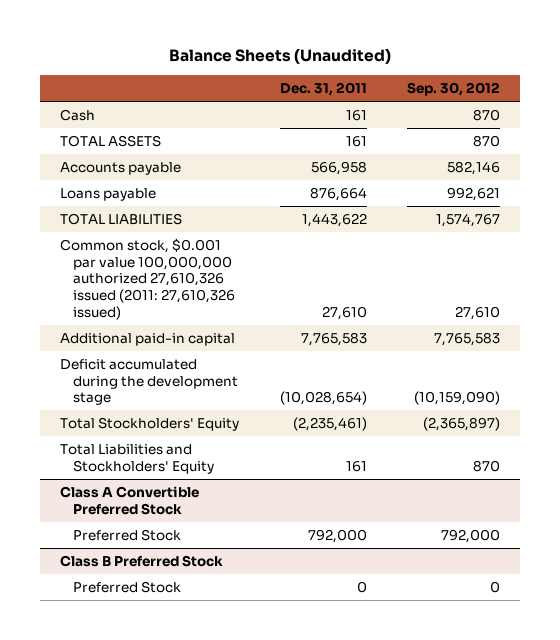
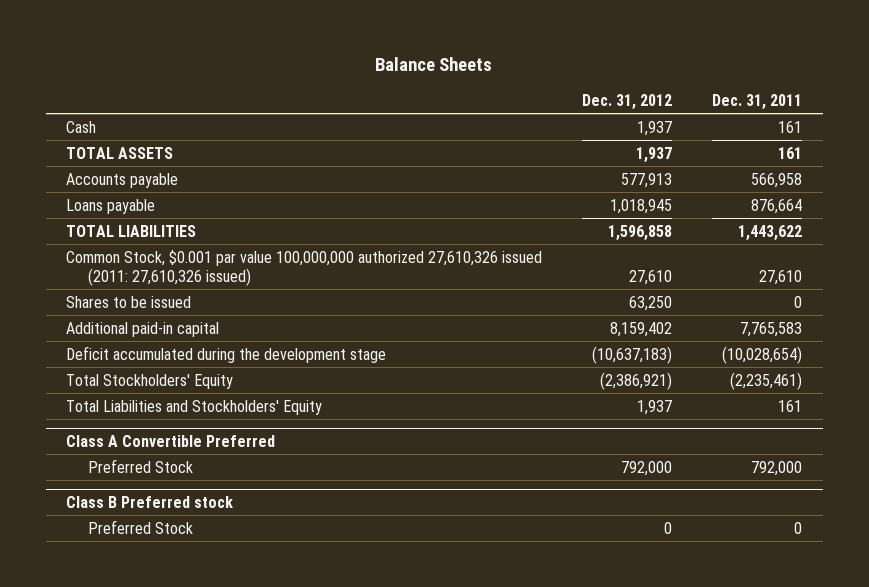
[169,48,392,65] Balance Sheets (Unaudited) -> [375,57,493,72] Balance Sheets
[407,81,501,96] Sep. 30, 2012 -> none
none -> [582,94,673,111] Dec. 31, 2012
[60,238,236,320] Common stock, $0.001 par value 100,000,000 authorized 27,610,326 issued (2011: 27,610,326 issued) -> [66,249,543,286] Common Stock, $0.001 par value 100,000,000 authorized 27,610,326 issued (2011: 27,610,326 issued)
none -> [66,295,192,308] Shares to be issued
[60,486,200,515] Class A Convertible Preferred Stock -> [66,435,276,448] Class A Convertible Preferred
[60,555,224,568] Class B Preferred Stock -> [66,496,234,509] Class B Preferred stock

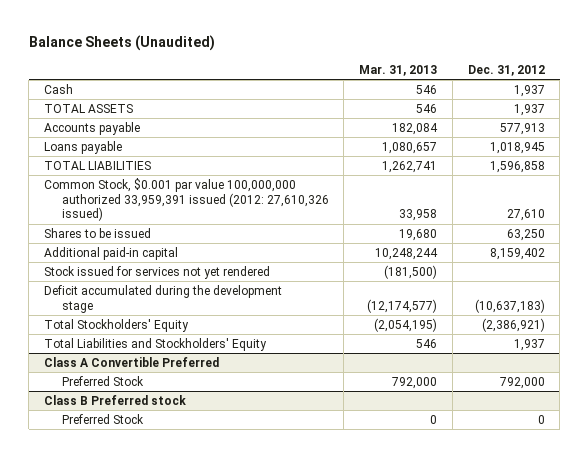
[375,57,493,72] Balance Sheets -> [28,35,215,52] Balance Sheets (Unaudited)
[712,94,803,111] Dec. 31, 2011 -> none
none -> [359,64,438,76] Mar. 31, 2013
[66,249,543,286] Common Stock, $0.001 par value 100,000,000 authorized 27,610,326 issued (2011: 27,610,326 issued) -> [43,178,329,222] Common Stock, $0.001 par value 100,000,000 authorized 33,959,391 issued (2012: 27,610,326 issued)
none -> [43,266,270,280] Stock issued for services not yet rendered

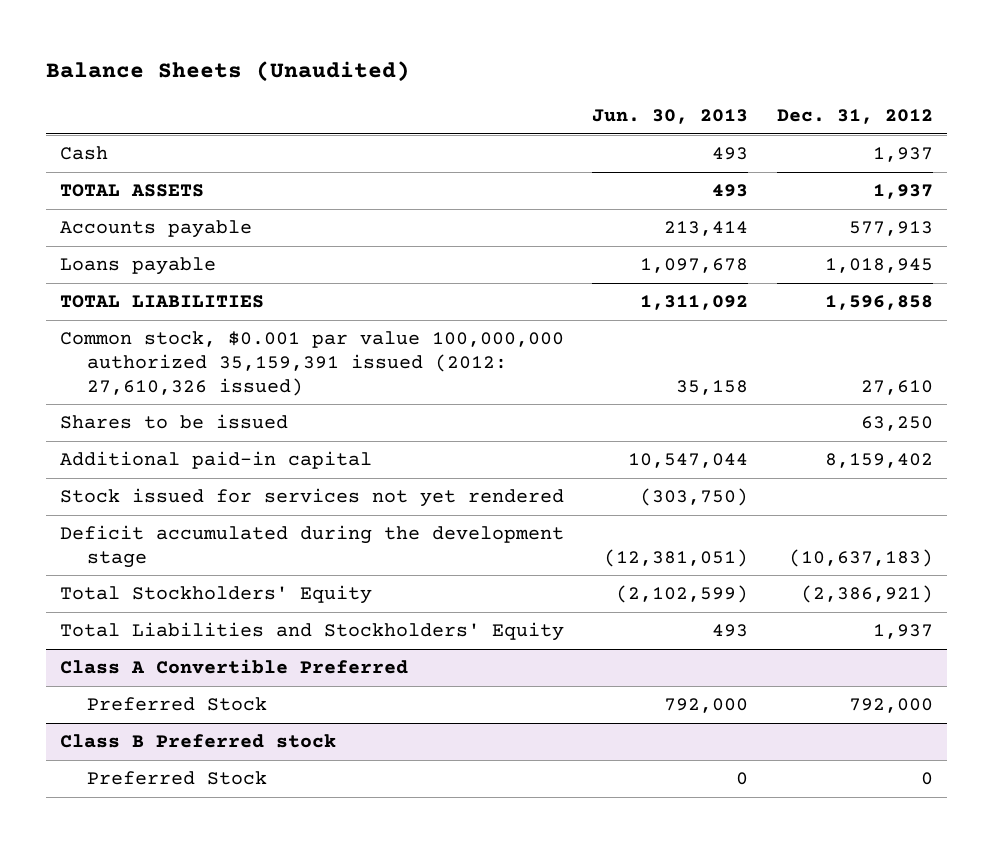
[359,64,438,76] Mar. 31, 2013 -> none
none -> [592,109,749,125] Jun. 30, 2013
[43,178,329,222] Common Stock, $0.001 par value 100,000,000 authorized 33,959,391 issued (2012: 27,610,326 issued) -> [59,331,564,396] Common stock, $0.001 par value 100,000,000 authorized 35,159,391 issued (2012: 27,610,326 issued)

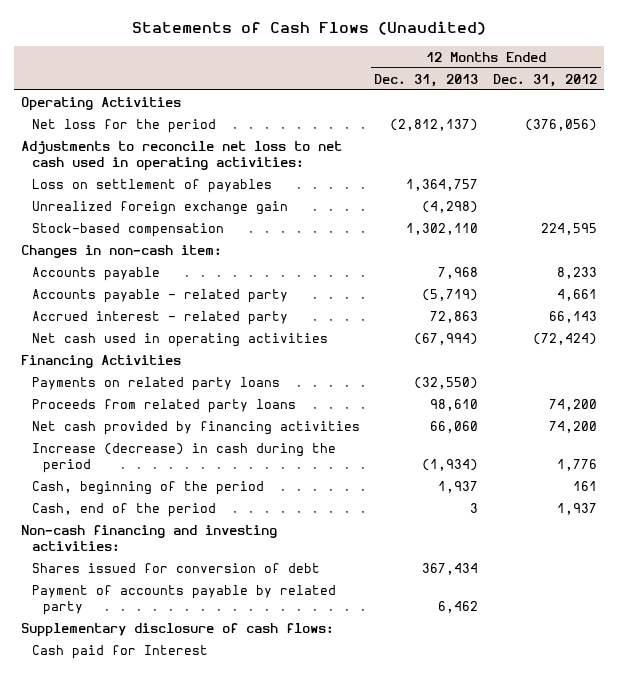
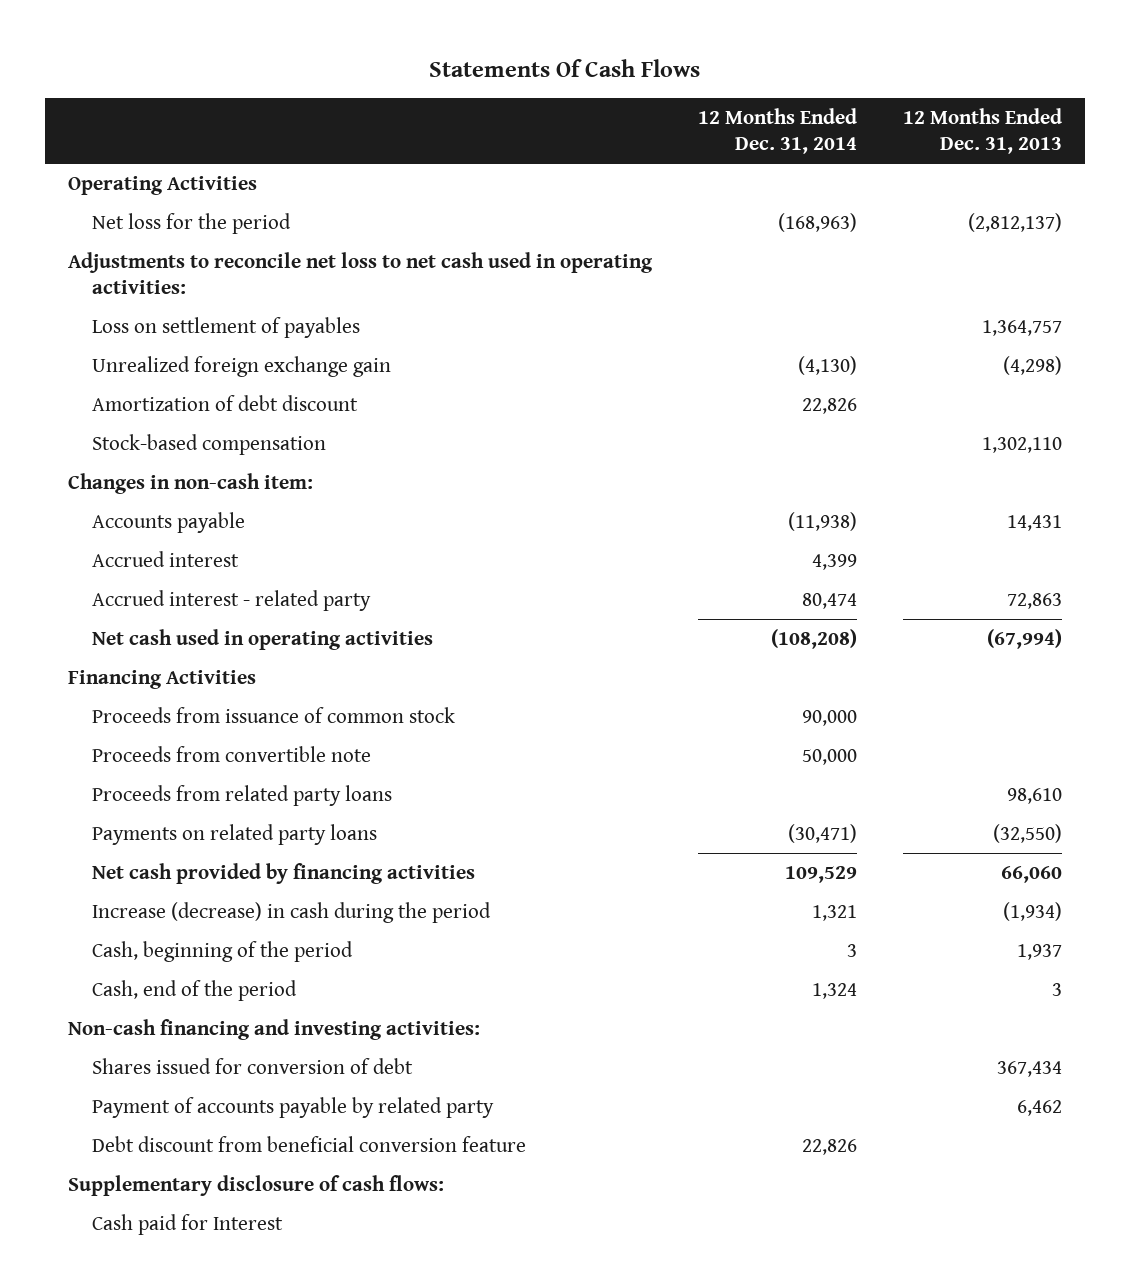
[131,21,486,36] Statements of Cash Flows (Unaudited) -> [429,59,701,78] Statements Of Cash Flows
[492,73,597,87] Dec. 31, 2012 -> none
none -> [698,107,858,155] 12 Months Ended Dec. 31, 2014
none -> [92,394,359,411] Amortization of debt discount
[31,288,288,303] Accounts payable - related party -> none
[438,266,479,279] 7,968 -> [1006,514,1062,531] 14,431
none -> [92,550,240,567] Accrued interest
none -> [92,706,456,723] Proceeds from issuance of common stock
none -> [92,745,372,762] Proceeds from convertible note
[31,376,280,391] Payments on related party loans -> [92,823,378,845] Payments on related party loans
none -> [92,1135,527,1152] Debt discount from beneficial conversion feature

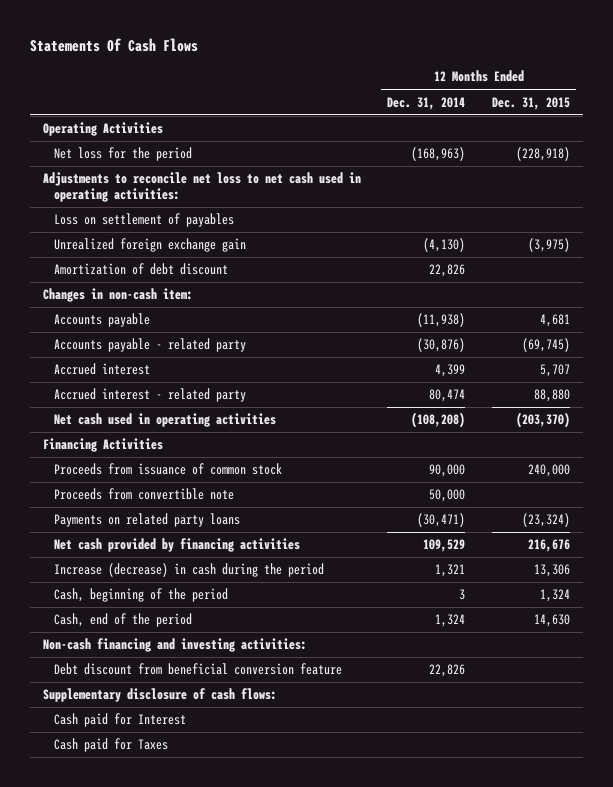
[902,107,1062,155] 12 Months Ended Dec. 31, 2013 -> none
none -> [491,96,570,110] Dec. 31, 2015
[92,433,327,455] Stock-based compensation -> none
none -> [53,338,246,353] Accounts payable - related party
[92,784,393,806] Proceeds from related party loans -> none
[92,1057,414,1074] Shares issued for conversion of debt -> none
[92,1096,495,1118] Payment of accounts payable by related party -> none
none -> [53,738,168,753] Cash paid for Taxes

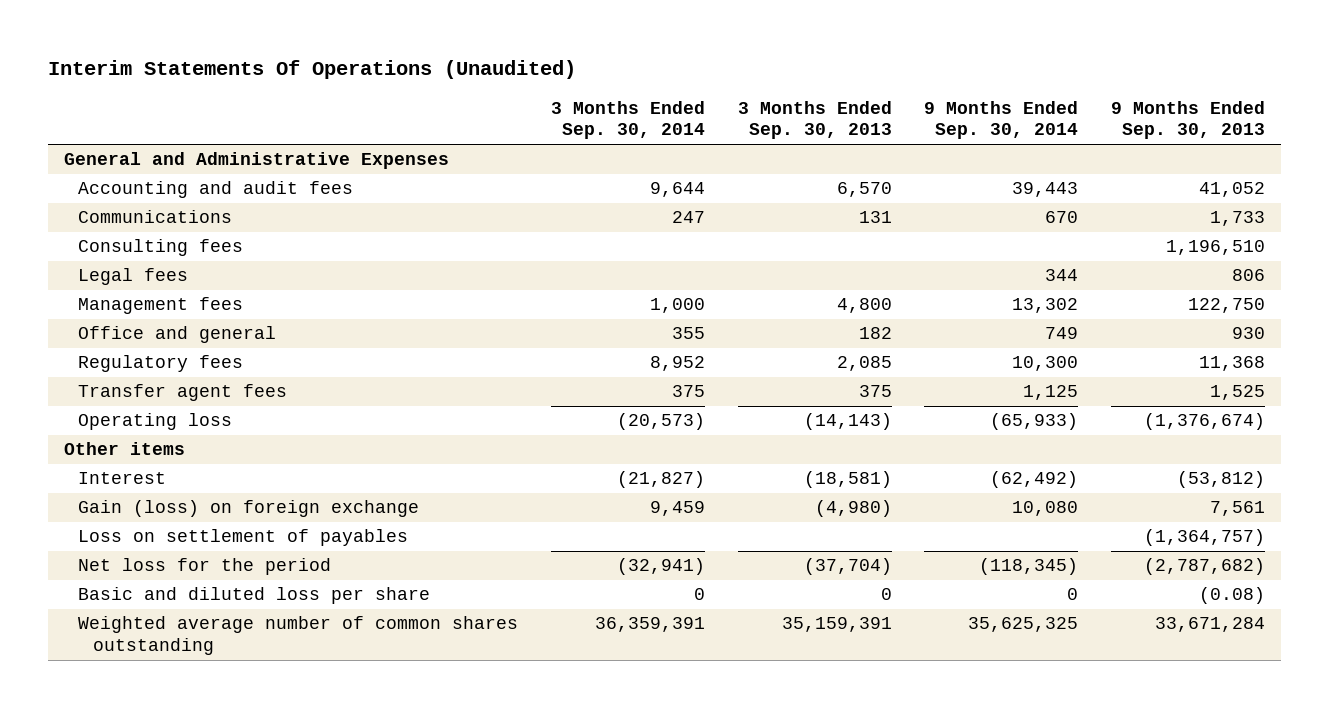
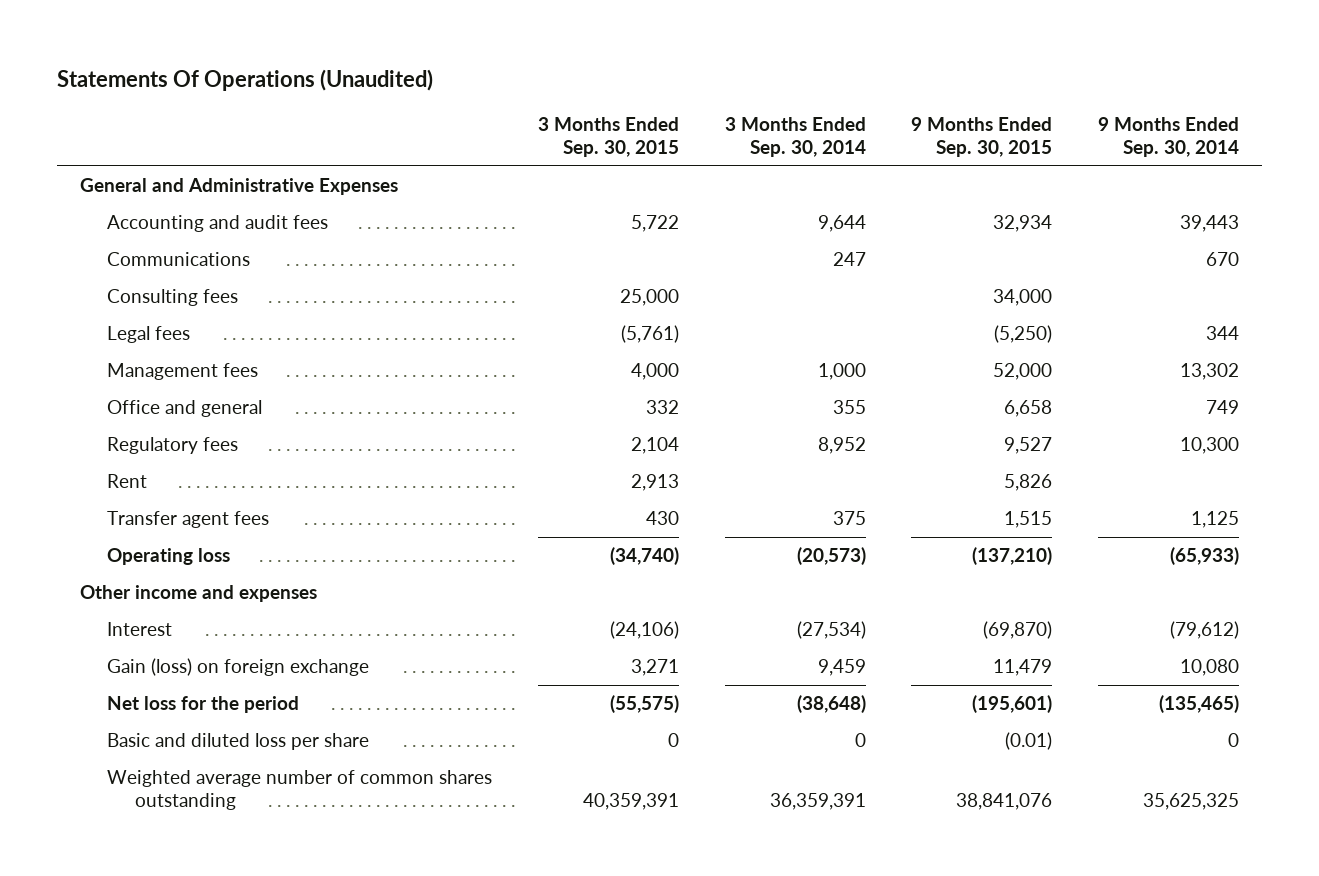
[47,60,576,80] Interim Statements Of Operations (Unaudited) -> [56,68,433,91] Statements Of Operations (Unaudited)
[737,100,892,140] 3 Months Ended Sep. 30, 2013 -> none
[1110,100,1265,140] 9 Months Ended Sep. 30, 2013 -> none
none -> [537,117,679,158] 3 Months Ended Sep. 30, 2015
none -> [911,117,1053,158] 9 Months Ended Sep. 30, 2015
none -> [107,474,148,489] Rent
[63,442,185,456] Other items -> [79,585,317,603] Other income and expenses
[616,471,705,489] (21,827) -> [796,621,866,640] (27,534)
[990,471,1079,489] (62,492) -> [1170,621,1240,640] (79,612)
[78,529,409,547] Loss on settlement of payables -> none
[616,558,705,576] (32,941) -> [796,695,866,714] (38,648)
[979,558,1079,576] (118,345) -> [1159,695,1240,714] (135,465)

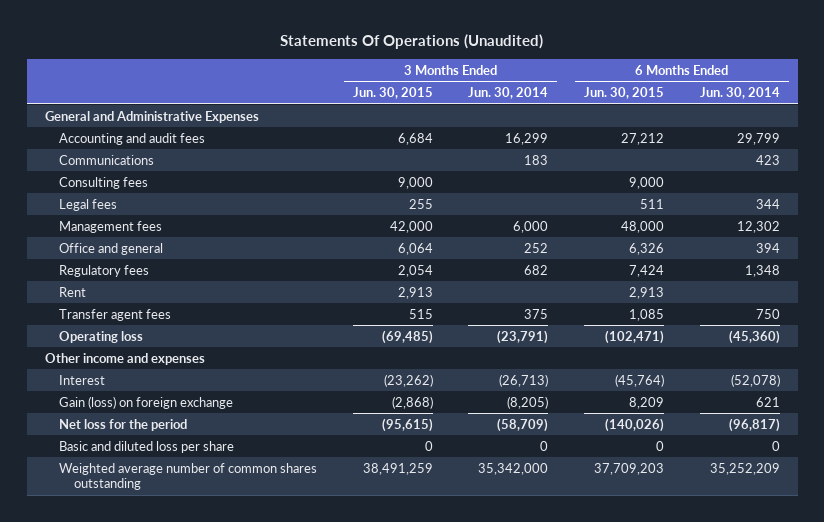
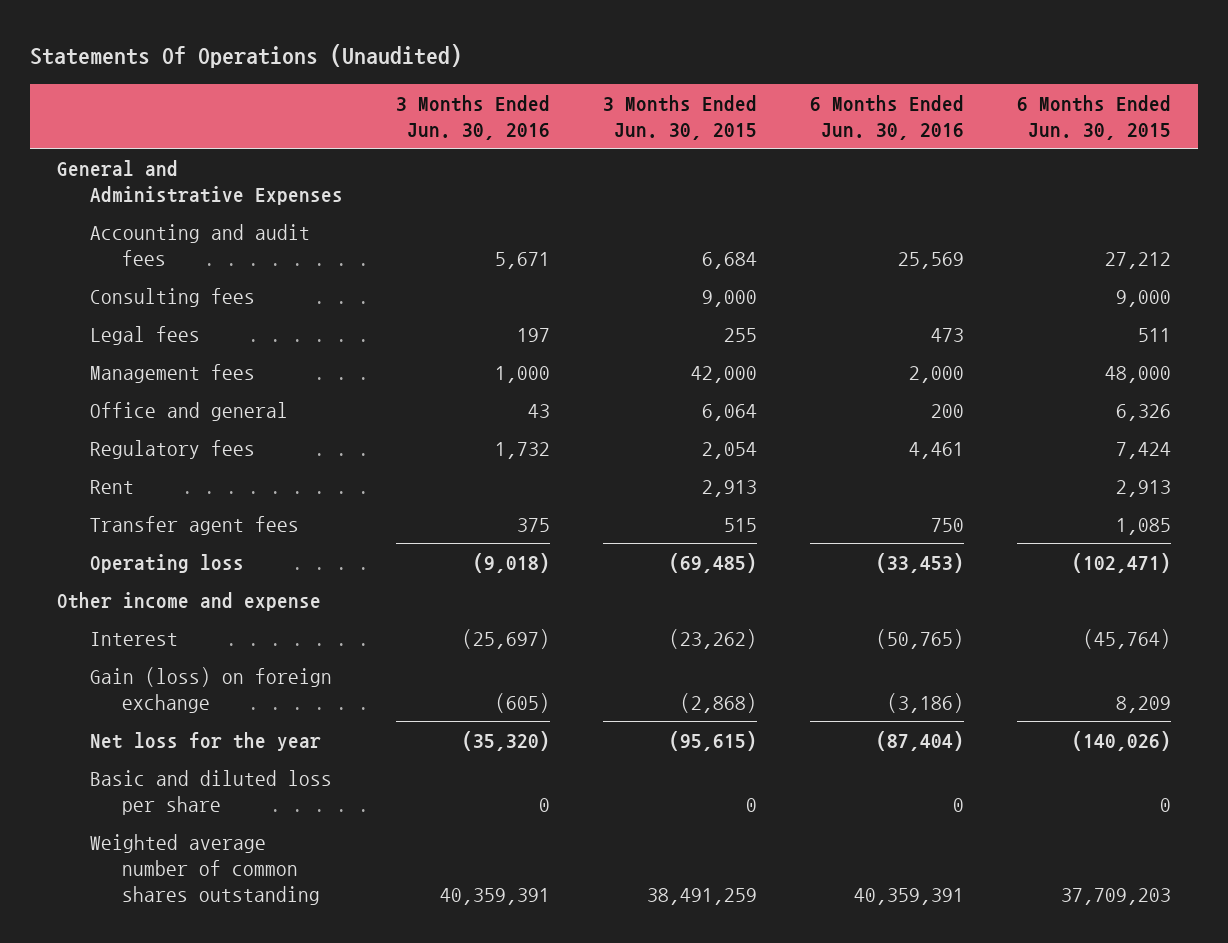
[468,87,549,100] Jun. 30, 2014 -> none
[699,87,780,100] Jun. 30, 2014 -> none
none -> [395,94,550,141] 3 Months Ended Jun. 30, 2016
none -> [810,94,965,141] 6 Months Ended Jun. 30, 2016
[59,154,155,165] Communications -> none
[44,352,205,365] Other income and expenses -> [56,591,321,611] Other income and expense
[59,418,188,431] Net loss for the period -> [89,731,321,751] Net loss for the year

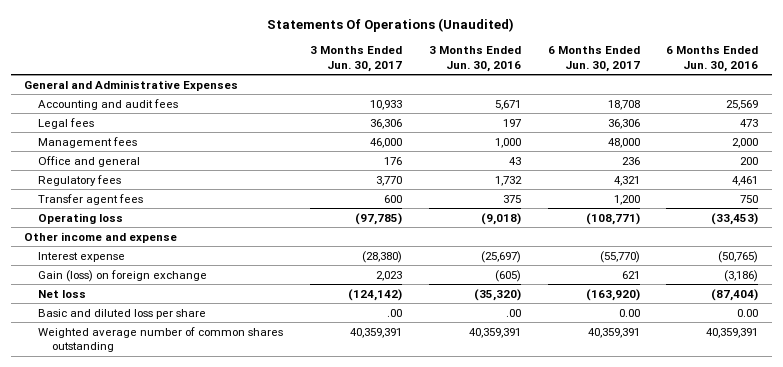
[602,94,757,141] 3 Months Ended Jun. 30, 2015 -> none
[1017,94,1172,141] 6 Months Ended Jun. 30, 2015 -> none
none -> [309,46,402,72] 3 Months Ended Jun. 30, 2017
none -> [547,46,640,72] 6 Months Ended Jun. 30, 2017
[89,287,255,307] Consulting fees -> none
[89,479,134,494] Rent -> none
[89,631,178,646] Interest -> [38,251,126,262] Interest expense
[89,731,321,751] Net loss for the year -> [38,289,87,298] Net loss
[538,797,550,812] 0 -> [505,308,521,317] .00
[953,797,965,812] 0 -> [737,308,759,317] 0.00

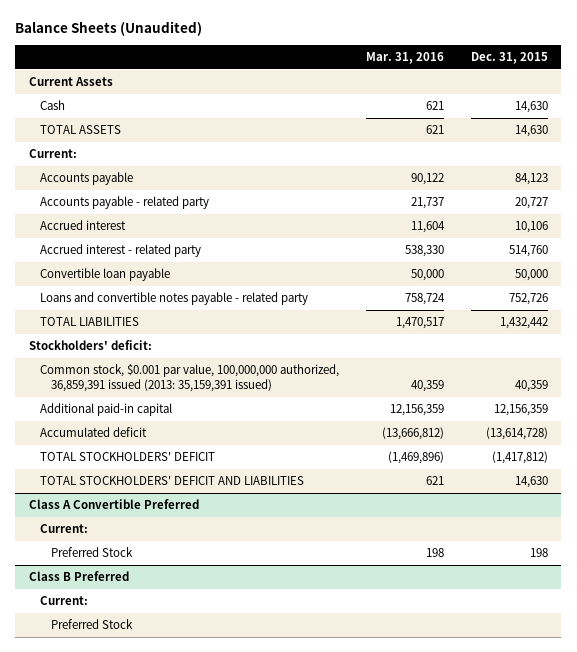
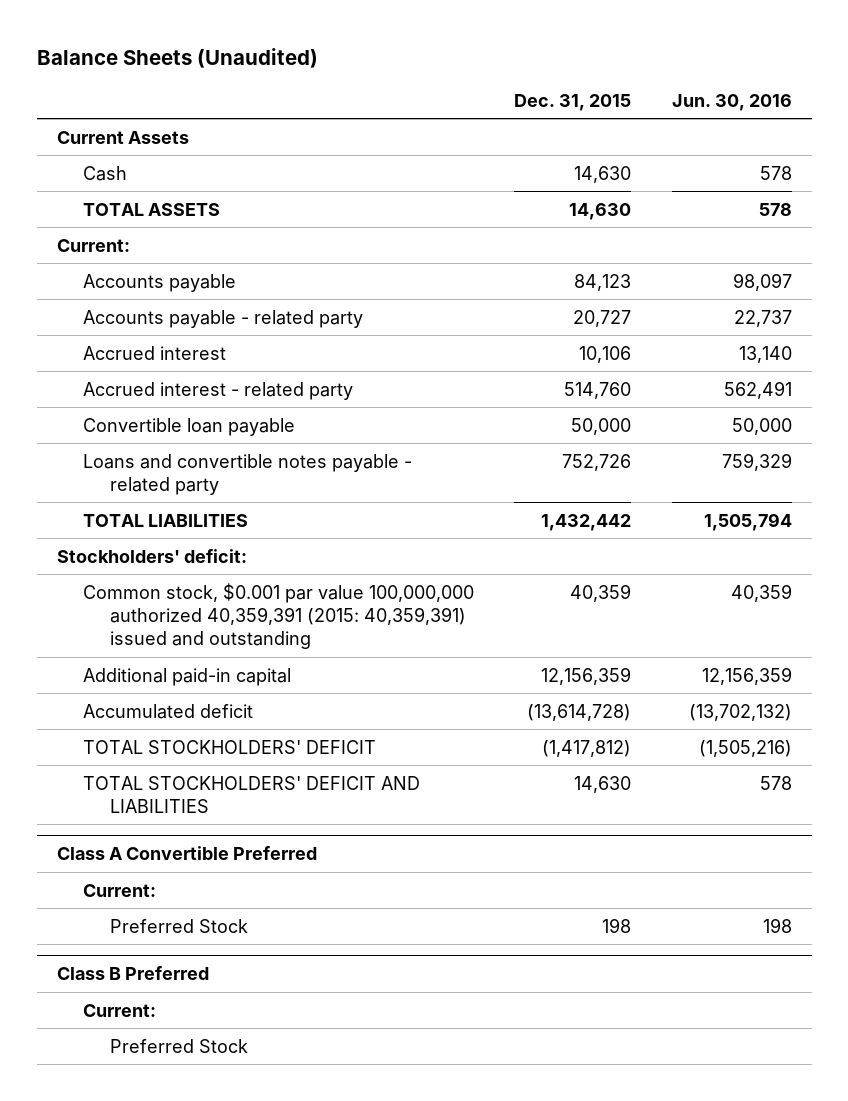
[365,52,444,65] Mar. 31, 2016 -> none
none -> [671,94,792,112] Jun. 30, 2016
[39,364,339,393] Common stock, $0.001 par value, 100,000,000 authorized, 36,859,391 issued (2013: 35,159,391 issued) -> [83,582,475,650] Common stock, $0.001 par value 100,000,000 authorized 40,359,391 (2015: 40,359,391) issued and outstanding

